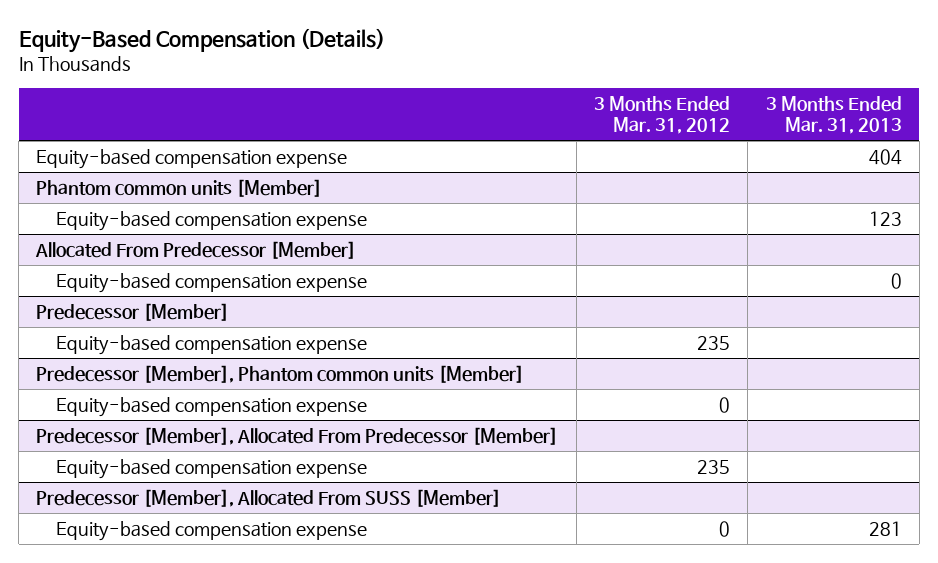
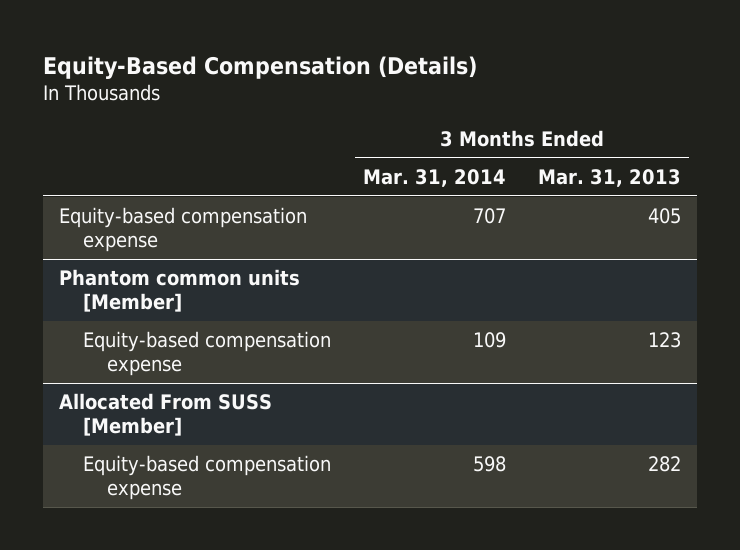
[593,95,730,135] 3 Months Ended Mar. 31, 2012 -> none
none -> [363,168,507,187] Mar. 31, 2014
[868,148,902,165] 404 -> [648,208,682,225] 405
[35,240,357,259] Allocated From Predecessor [Member] -> none
[55,272,367,293] Equity-based compensation expense -> none
[36,302,230,321] Predecessor [Member] -> none
[55,334,367,355] Equity-based compensation expense -> none
[36,364,525,383] Predecessor [Member], Phantom common units [Member] -> none
[55,396,367,417] Equity-based compensation expense -> none
[36,426,559,445] Predecessor [Member], Allocated From Predecessor [Member] -> none
[55,458,367,479] Equity-based compensation expense -> none
[36,488,502,507] Predecessor [Member], Allocated From SUSS [Member] -> [59,393,273,436] Allocated From SUSS [Member]
[868,520,902,536] 281 -> [648,456,682,473] 282

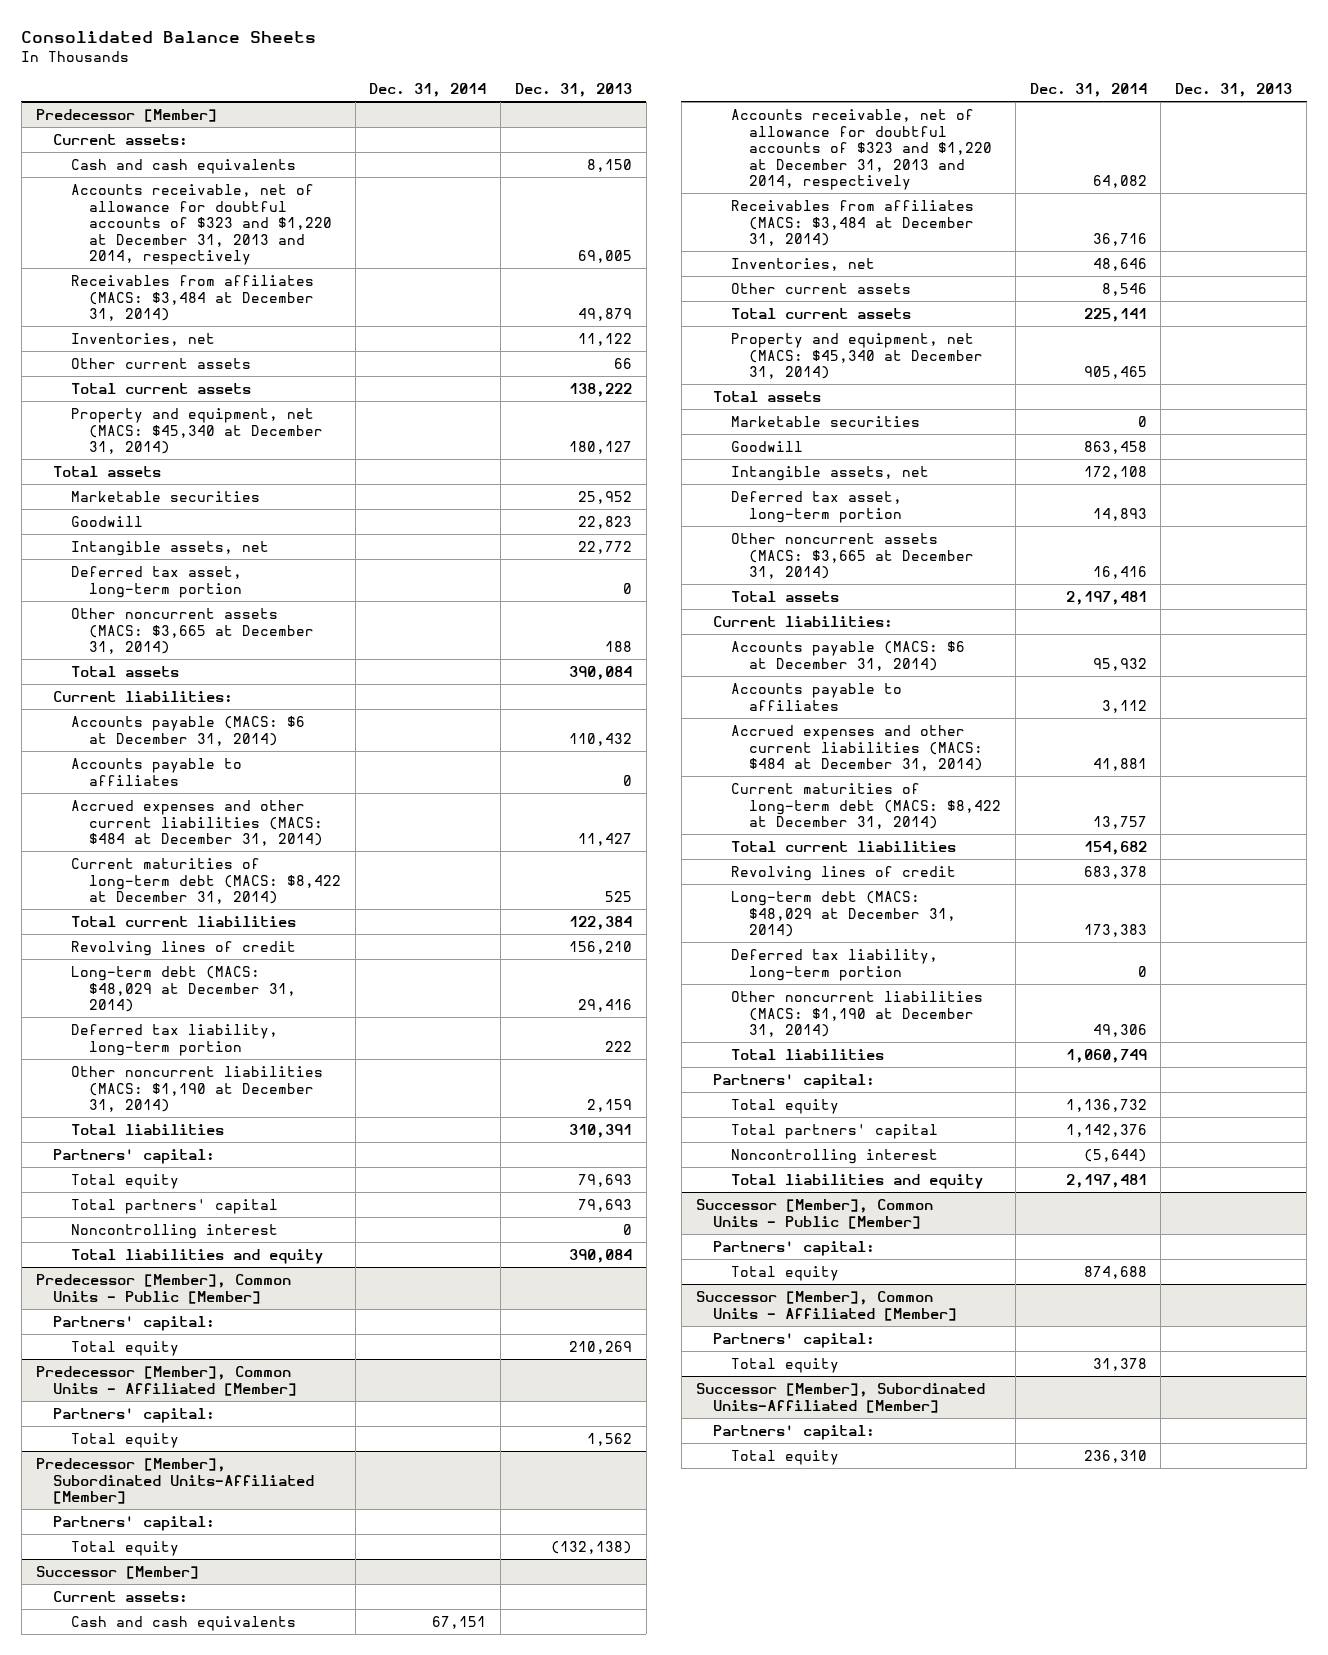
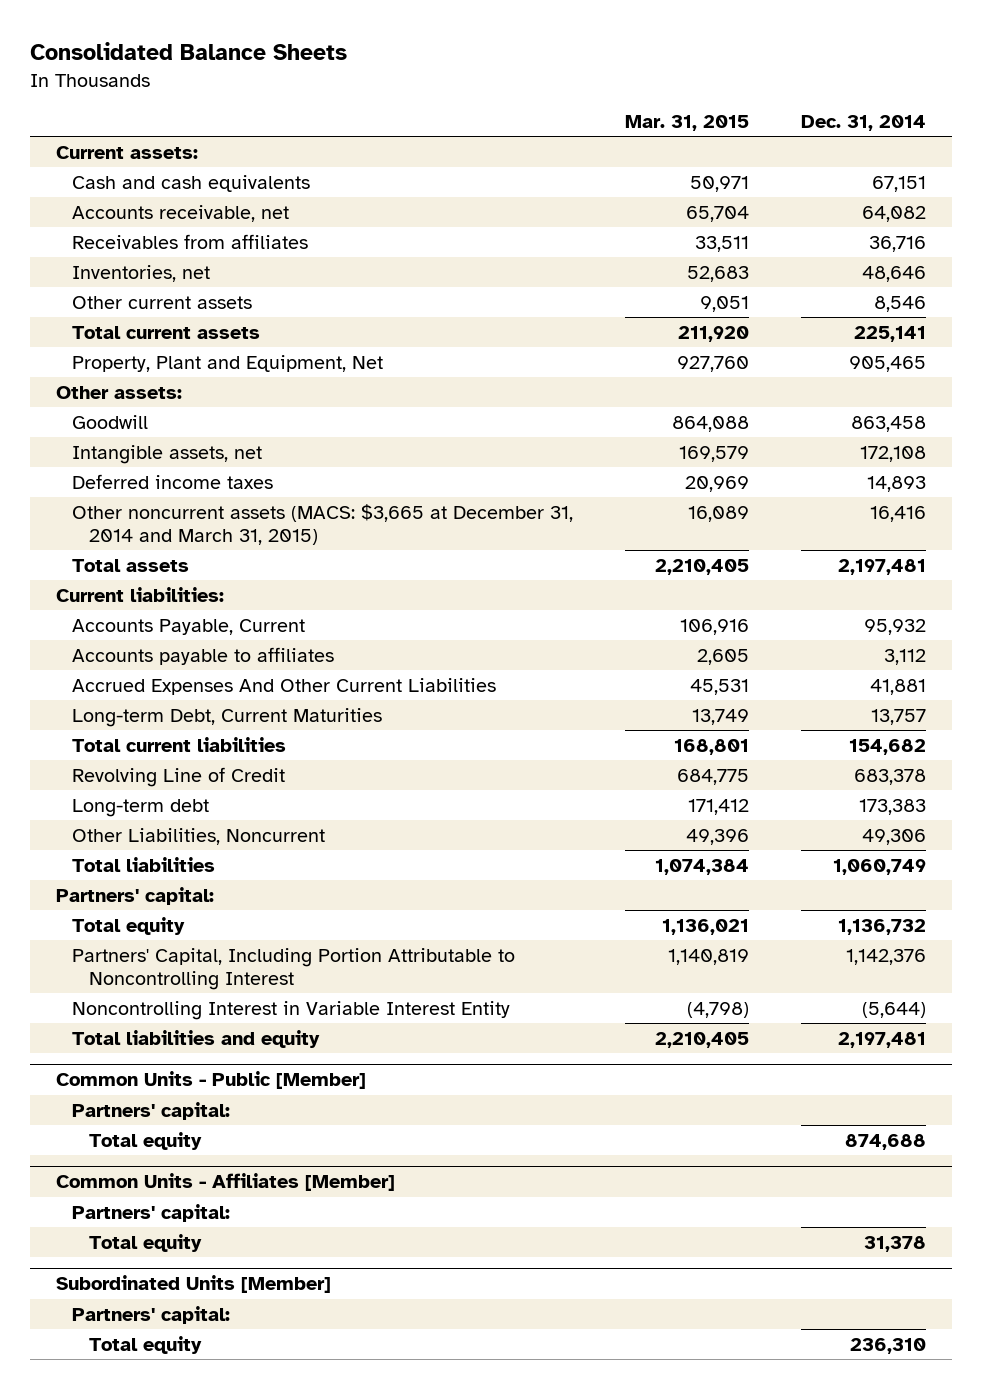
[515,82,633,97] Dec. 31, 2013 -> none
none -> [625,115,750,132] Mar. 31, 2015
[35,109,217,123] Predecessor [Member] -> none
[53,134,189,146] Current assets: -> none
[71,159,297,175] Cash and cash equivalents -> none
[71,184,332,266] Accounts receivable, net of allowance for doubtful accounts of $323 and $1,220 at December 31, 2013 and 2014, respectively -> none
[71,275,315,322] Receivables from affiliates (MACS: $3,484 at December 31, 2014) -> none
[71,333,216,347] Inventories, net -> none
[71,358,252,370] Other current assets -> none
[71,383,252,395] Total current assets -> none
[71,408,323,455] Property and equipment, net (MACS: $45,340 at December 31, 2014) -> none
[53,466,162,478] Total assets -> none
[71,491,261,503] Marketable securities -> none
[71,516,144,528] Goodwill -> none
[71,541,270,557] Intangible assets, net -> none
[71,566,243,598] Deferred tax asset, long-term portion -> none
[71,608,314,655] Other noncurrent assets (MACS: $3,665 at December 31, 2014) -> none
[71,666,180,678] Total assets -> none
[53,691,234,703] Current liabilities: -> none
[71,716,306,746] Accounts payable (MACS: $6 at December 31, 2014) -> none
[71,758,243,786] Accounts payable to affiliates -> none
[71,800,323,847] Accrued expenses and other current liabilities (MACS: $484 at December 31, 2014) -> none
[71,858,341,905] Current maturities of long-term debt (MACS: $8,422 at December 31, 2014) -> none
[71,916,297,928] Total current liabilities -> none
[71,941,297,957] Revolving lines of credit -> none
[71,966,296,1013] Long-term debt (MACS: $48,029 at December 31, 2014) -> none
[71,1024,279,1056] Deferred tax liability, long-term portion -> none
[71,1066,324,1113] Other noncurrent liabilities (MACS: $1,190 at December 31, 2014) -> none
[71,1124,225,1136] Total liabilities -> none
[53,1149,216,1165] Partners' capital: -> none
[71,1174,180,1190] Total equity -> none
[71,1199,279,1215] Total partners' capital -> none
[71,1224,279,1240] Noncontrolling interest -> none
[71,1249,324,1265] Total liabilities and equity -> none
[35,1274,291,1304] Predecessor [Member], Common Units - Public [Member] -> none
[53,1316,216,1332] Partners' capital: -> none
[71,1341,180,1357] Total equity -> none
[35,1366,298,1396] Predecessor [Member], Common Units - Affiliated [Member] -> none
[53,1408,216,1424] Partners' capital: -> none
[71,1433,180,1449] Total equity -> none
[35,1458,315,1505] Predecessor [Member], Subordinated Units-Affiliated [Member] -> none
[53,1516,216,1532] Partners' capital: -> none
[71,1541,180,1557] Total equity -> none
[35,1566,199,1580] Successor [Member] -> none
[731,109,992,191] Accounts receivable, net of allowance for doubtful accounts of $323 and $1,220 at December 31, 2013 and 2014, respectively -> [72,204,290,222] Accounts receivable, net
[731,200,975,247] Receivables from affiliates (MACS: $3,484 at December 31, 2014) -> [72,233,309,249] Receivables from affiliates
[731,416,921,428] Marketable securities -> none
[731,333,983,380] Property and equipment, net (MACS: $45,340 at December 31, 2014) -> [72,354,384,372] Property, Plant and Equipment, Net
[713,391,822,403] Total assets -> [55,385,182,399] Other assets:
[731,491,903,523] Deferred tax asset, long-term portion -> [72,473,274,489] Deferred income taxes
[731,533,974,580] Other noncurrent assets (MACS: $3,665 at December 31, 2014) -> [72,503,574,545] Other noncurrent assets (MACS: $3,665 at December 31, 2014 and March 31, 2015)
[731,641,966,671] Accounts payable (MACS: $6 at December 31, 2014) -> [72,618,306,635] Accounts Payable, Current
[731,725,983,772] Accrued expenses and other current liabilities (MACS: $484 at December 31, 2014) -> [72,677,497,695] Accrued Expenses And Other Current Liabilities
[731,783,1001,830] Current maturities of long-term debt (MACS: $8,422 at December 31, 2014) -> [72,707,383,727] Long-term Debt, Current Maturities
[731,949,939,981] Deferred tax liability, long-term portion -> none
[731,866,957,882] Revolving lines of credit -> [72,766,286,787] Revolving Line of Credit
[731,891,956,938] Long-term debt (MACS: $48,029 at December 31, 2014) -> [72,798,210,817] Long-term debt
[731,991,984,1038] Other noncurrent liabilities (MACS: $1,190 at December 31, 2014) -> [72,827,326,845] Other Liabilities, Noncurrent
[731,1124,939,1140] Total partners' capital -> [72,947,516,990] Partners' Capital, Including Portion Attributable to Noncontrolling Interest
[731,1149,939,1165] Noncontrolling interest -> [72,1000,511,1020] Noncontrolling Interest in Variable Interest Entity
[695,1199,933,1229] Successor [Member], Common Units - Public [Member] -> [55,1071,366,1090] Common Units - Public [Member]
[695,1291,958,1321] Successor [Member], Common Units - Affiliated [Member] -> [55,1173,395,1192] Common Units - Affiliates [Member]
[695,1383,985,1413] Successor [Member], Subordinated Units-Affiliated [Member] -> [55,1275,331,1294] Subordinated Units [Member]

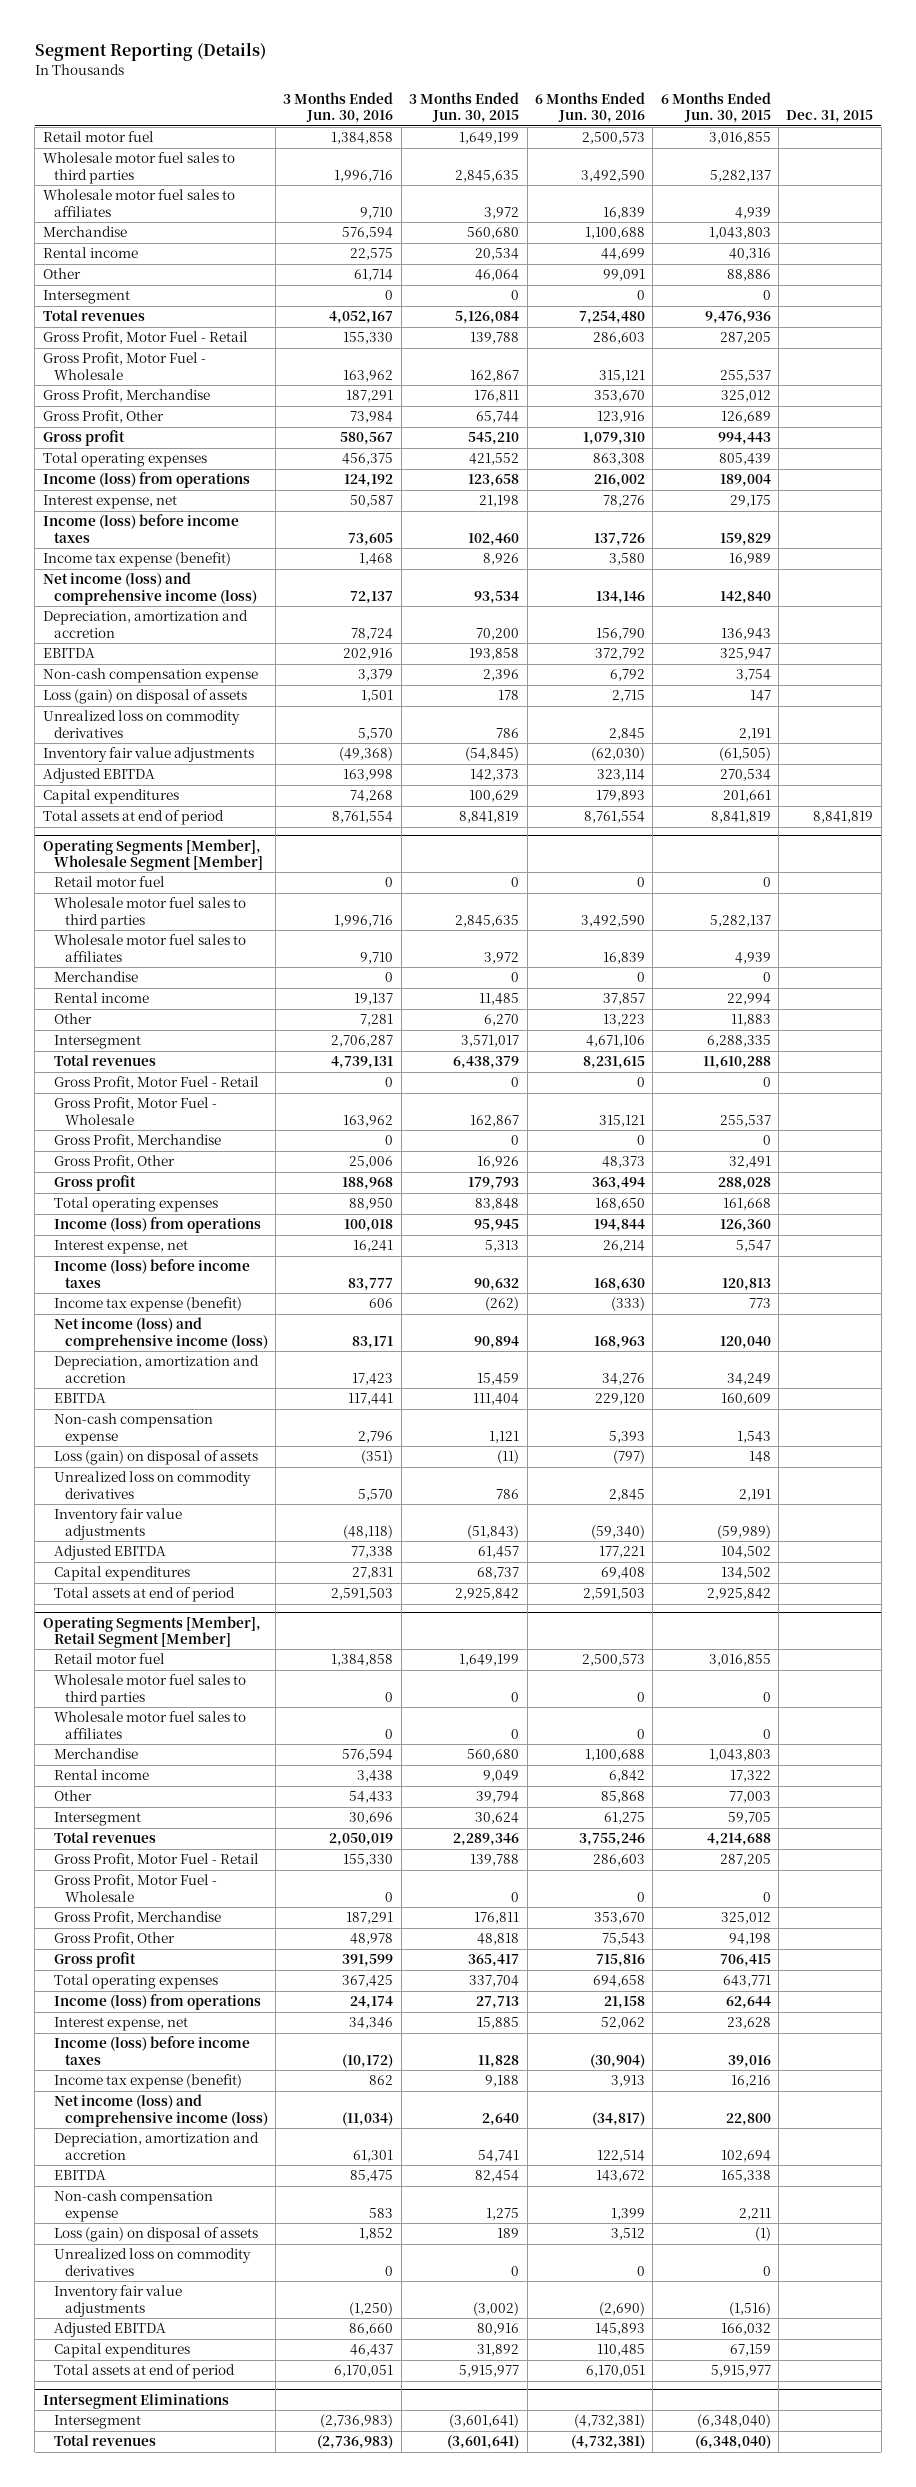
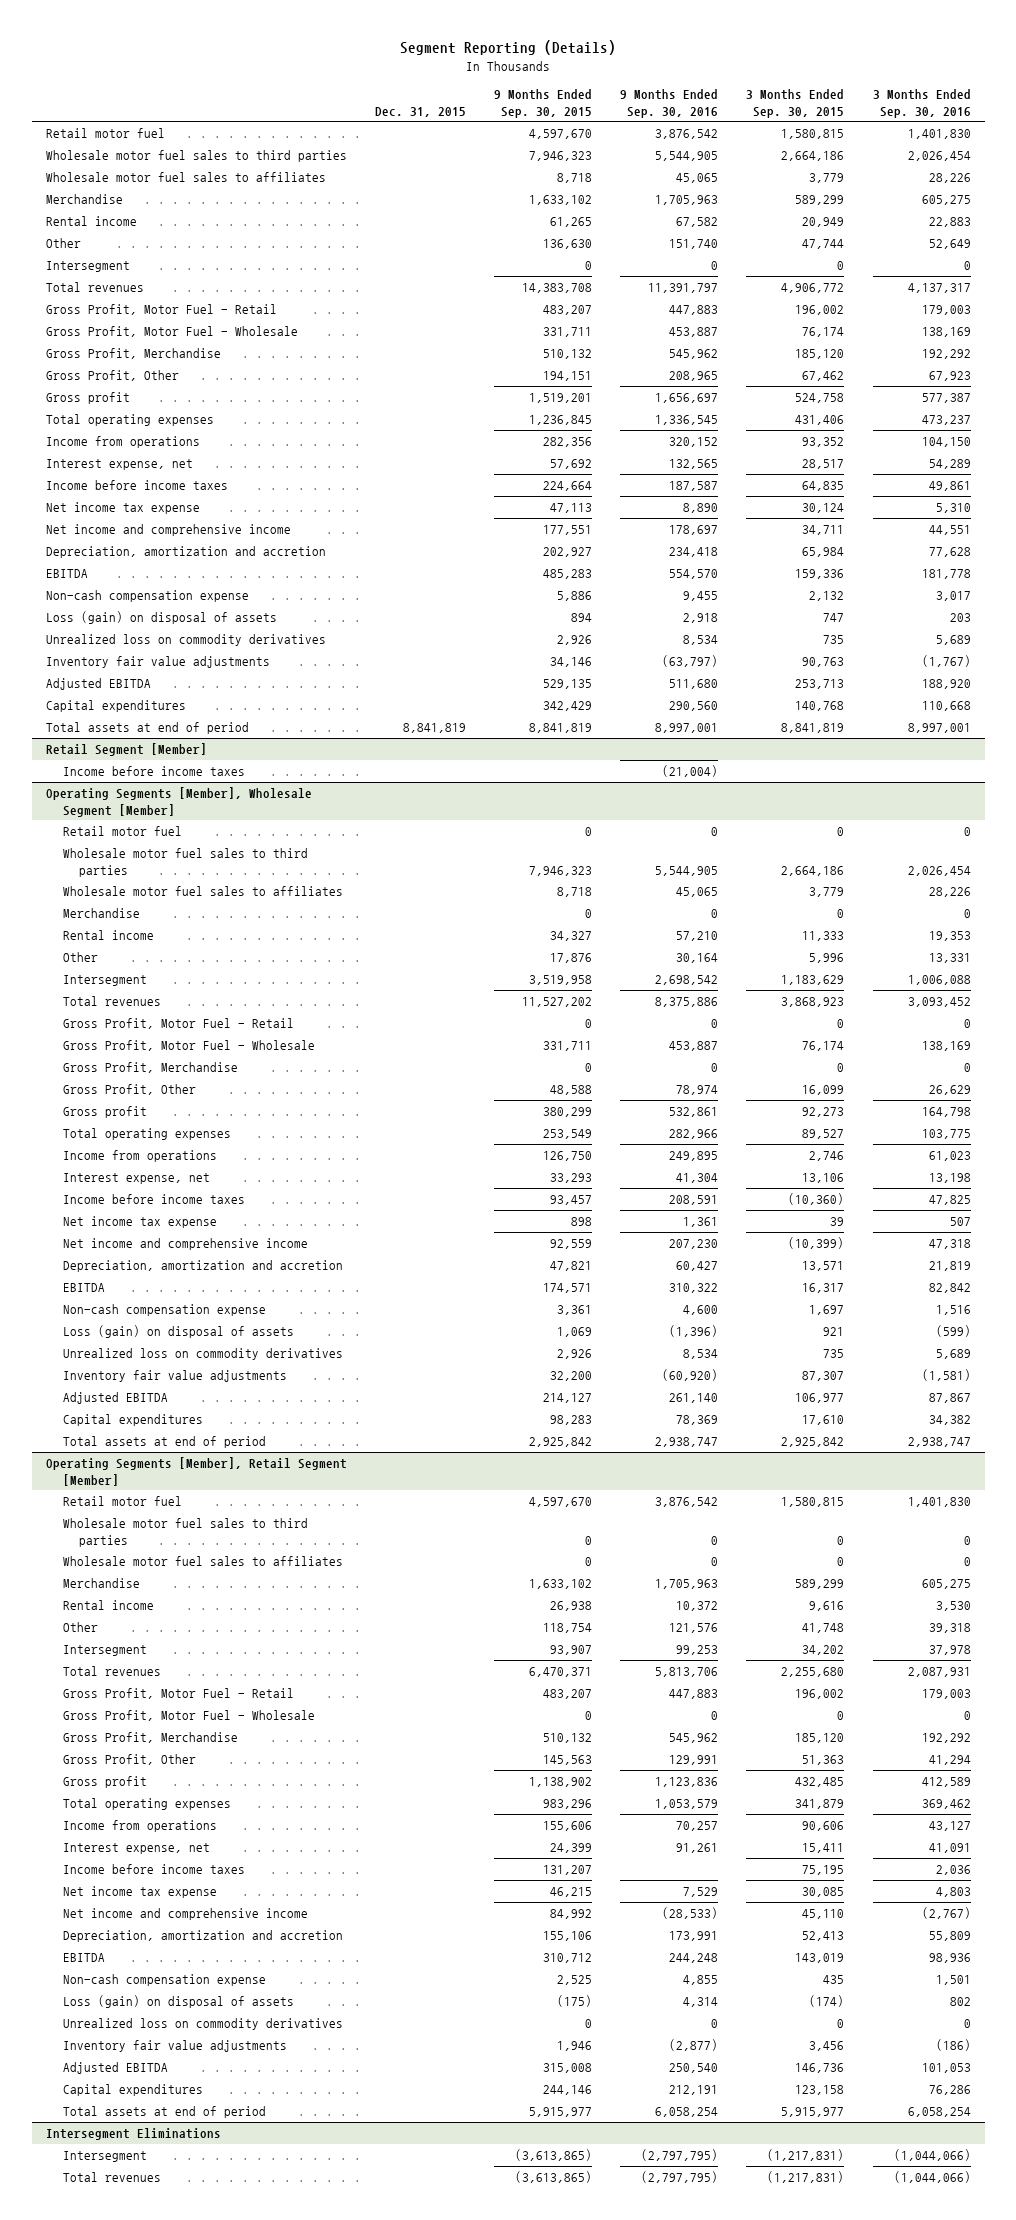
[283,91,394,124] 3 Months Ended Jun. 30, 2016 -> none
[409,91,520,124] 3 Months Ended Jun. 30, 2015 -> none
[534,91,645,124] 6 Months Ended Jun. 30, 2016 -> none
[660,91,771,124] 6 Months Ended Jun. 30, 2015 -> none
none -> [494,89,593,118] 9 Months Ended Sep. 30, 2015
none -> [620,89,719,118] 9 Months Ended Sep. 30, 2016
none -> [746,89,845,118] 3 Months Ended Sep. 30, 2015
none -> [872,89,971,118] 3 Months Ended Sep. 30, 2016
[42,472,250,489] Income (loss) from operations -> [45,436,200,449] Income from operations
[42,514,239,543] Income (loss) before income taxes -> [45,480,228,491] Income before income taxes
[42,552,231,568] Income tax expense (benefit) -> [45,502,200,515] Net income tax expense
[42,572,257,605] Net income (loss) and comprehensive income (loss) -> [45,524,291,537] Net income and comprehensive income
none -> [45,743,207,757] Retail Segment [Member]
none -> [62,766,245,777] Income before income taxes
[53,1217,261,1234] Income (loss) from operations -> [62,1150,217,1163] Income from operations
[53,1259,250,1288] Income (loss) before income taxes -> [62,1194,245,1205] Income before income taxes
[53,1297,242,1313] Income tax expense (benefit) -> [62,1216,217,1229] Net income tax expense
[53,1317,268,1350] Net income (loss) and comprehensive income (loss) -> [62,1238,308,1251] Net income and comprehensive income
[53,1994,261,2011] Income (loss) from operations -> [62,1820,217,1833] Income from operations
[53,2036,250,2065] Income (loss) before income taxes -> [62,1864,245,1875] Income before income taxes
[53,2074,242,2090] Income tax expense (benefit) -> [62,1886,217,1899] Net income tax expense
[53,2094,268,2127] Net income (loss) and comprehensive income (loss) -> [62,1908,308,1921] Net income and comprehensive income

